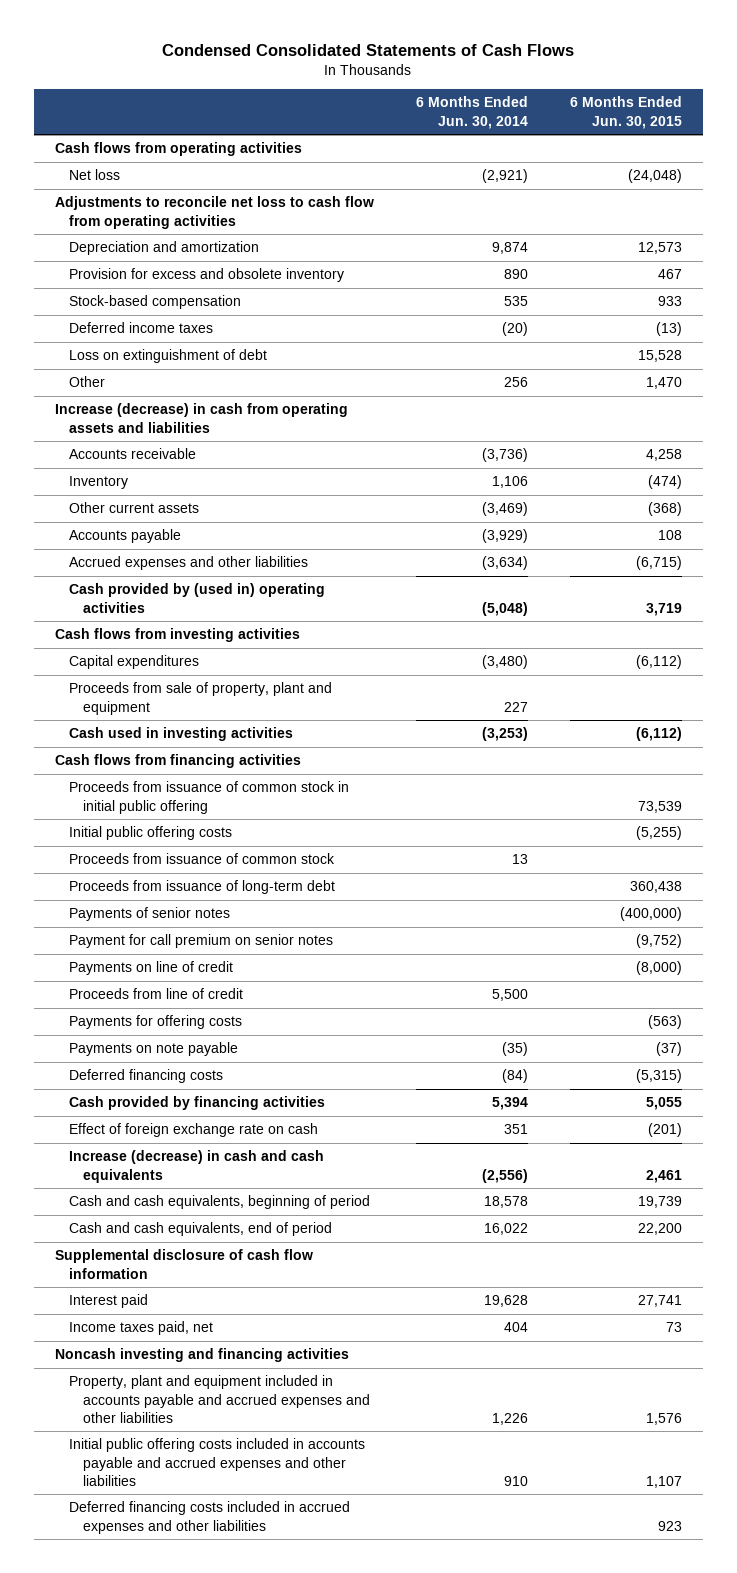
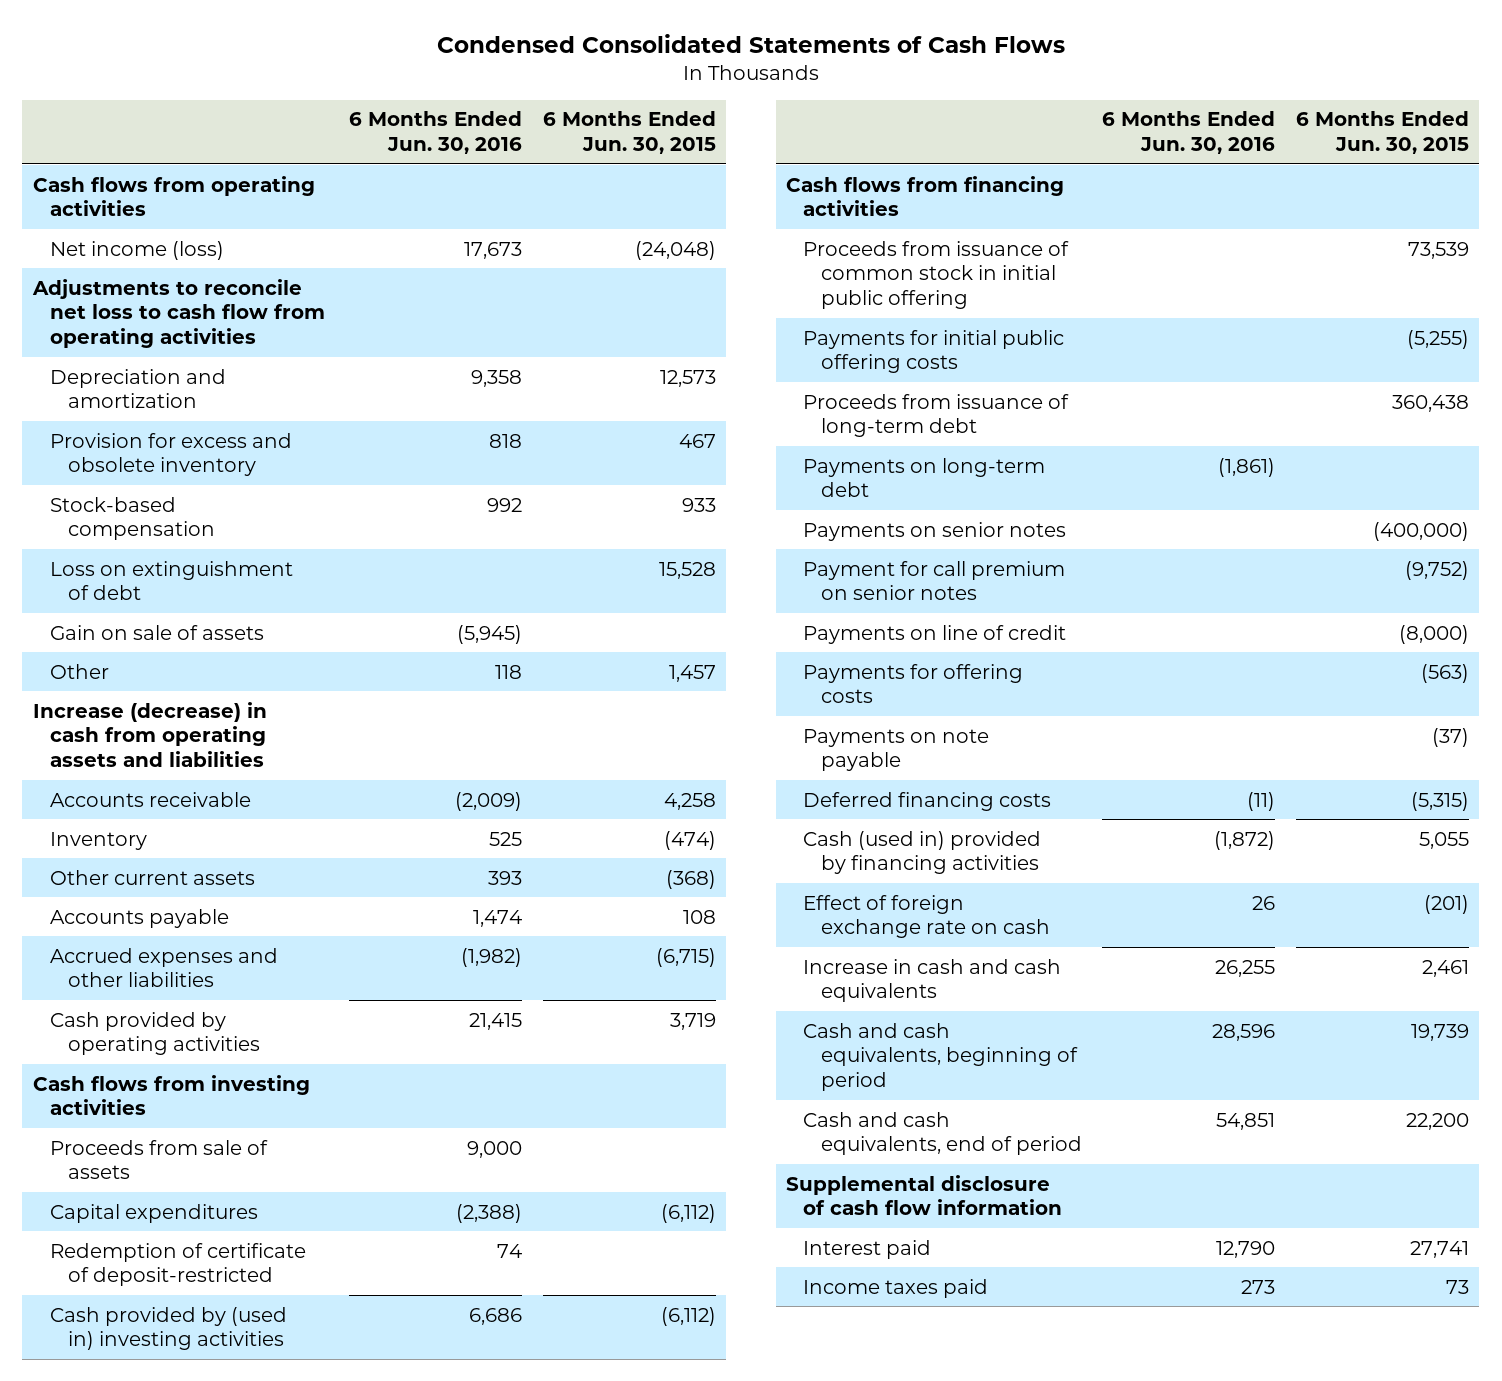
[415,96,528,129] 6 Months Ended Jun. 30, 2014 -> none
none -> [349,111,523,155] 6 Months Ended Jun. 30, 2016
[68,169,120,181] Net loss -> [50,240,225,260] Net income (loss)
[68,322,213,334] Deferred income taxes -> none
none -> [50,624,265,640] Gain on sale of assets
[646,377,683,390] 1,470 -> [668,664,716,682] 1,457
[68,583,325,613] Cash provided by (used in) operating activities -> [50,1011,260,1056] Cash provided by operating activities
none -> [50,1139,269,1180] Proceeds from sale of assets
[68,682,332,715] Proceeds from sale of property, plant and equipment -> none
none -> [50,1242,307,1287] Redemption of certificate of deposit-restricted
[68,727,293,742] Cash used in investing activities -> [50,1306,288,1351] Cash provided by (used in) investing activities
[68,853,335,865] Proceeds from issuance of common stock -> none
[68,826,232,841] Initial public offering costs -> [803,329,1065,374] Payments for initial public offering costs
none -> [803,457,1046,498] Payments on long-term debt
[68,907,230,922] Payments of senior notes -> [803,521,1067,541] Payments on senior notes
[68,988,243,1000] Proceeds from line of credit -> none
[68,1096,325,1111] Cash provided by financing activities -> [803,830,1042,875] Cash (used in) provided by financing activities
[68,1150,324,1183] Increase (decrease) in cash and cash equivalents -> [803,958,1062,1003] Increase in cash and cash equivalents
[54,1348,349,1363] Noncash investing and financing activities -> none
[68,1375,370,1423] Property, plant and equipment included in accounts payable and accrued expenses and other liabilities -> none
[68,1438,365,1486] Initial public offering costs included in accounts payable and accrued expenses and other liabilities -> none
[68,1501,350,1534] Deferred financing costs included in accrued expenses and other liabilities -> none
[68,1321,213,1336] Income taxes paid, net -> [803,1278,989,1298] Income taxes paid

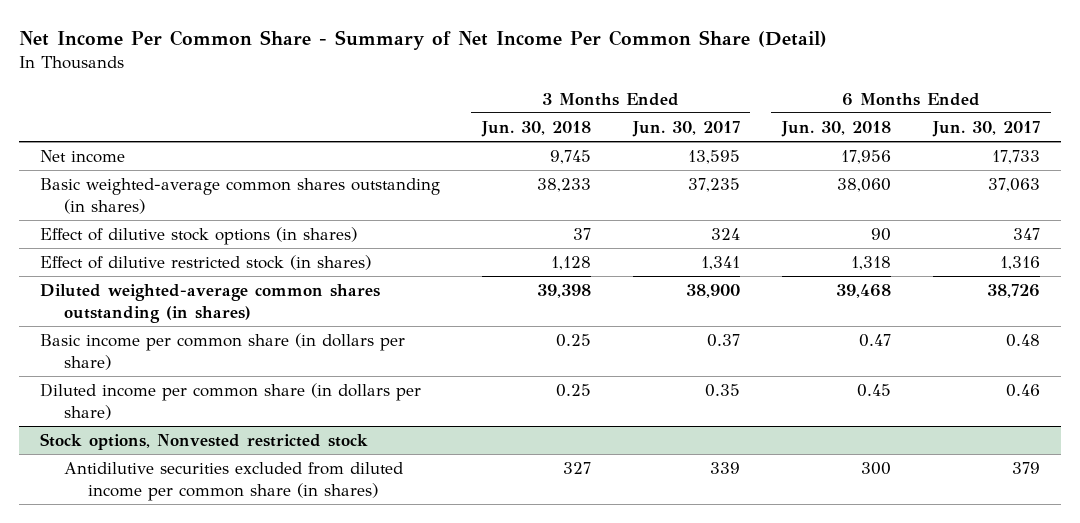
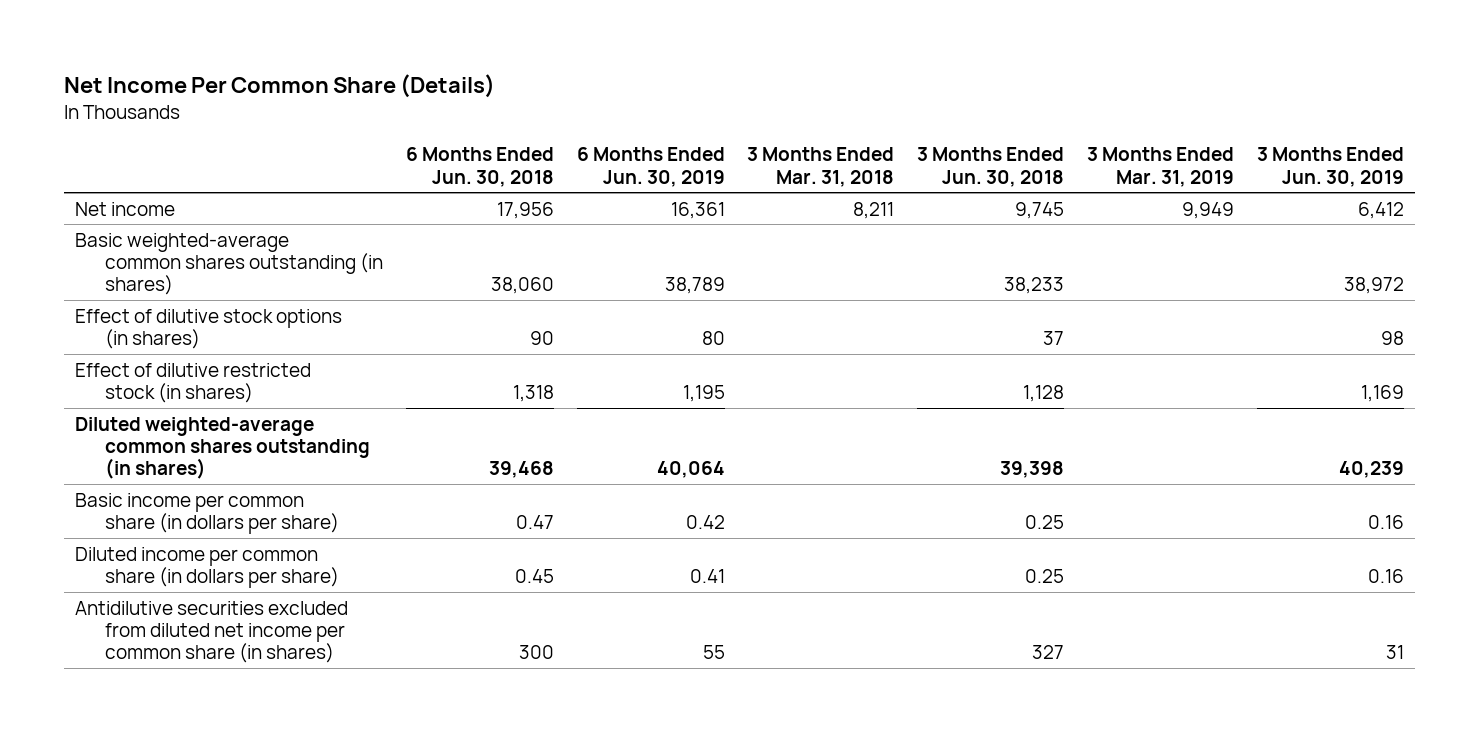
[18,29,827,50] Net Income Per Common Share - Summary of Net Income Per Common Share (Detail) -> [63,74,495,99] Net Income Per Common Share (Details)
[631,120,740,137] Jun. 30, 2017 -> none
[932,120,1041,137] Jun. 30, 2017 -> none
none -> [576,147,725,187] 6 Months Ended Jun. 30, 2019
none -> [747,147,895,187] 3 Months Ended Mar. 31, 2018
none -> [1086,147,1234,187] 3 Months Ended Mar. 31, 2019
none -> [1256,147,1404,187] 3 Months Ended Jun. 30, 2019
[39,432,368,450] Stock options, Nonvested restricted stock -> none
[63,461,403,501] Antidilutive securities excluded from diluted income per common share (in shares) -> [74,600,348,664] Antidilutive securities excluded from diluted net income per common share (in shares)

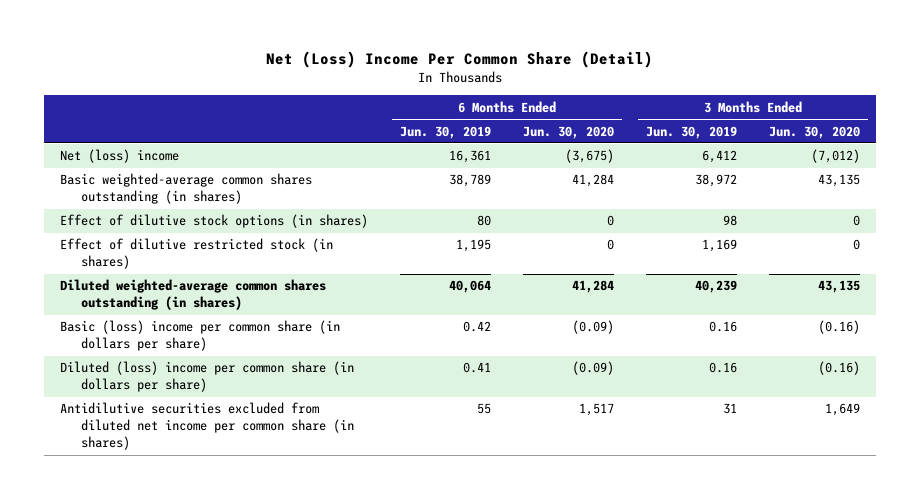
[63,74,495,99] Net Income Per Common Share (Details) -> [265,51,653,69] Net (Loss) Income Per Common Share (Detail)
[405,147,554,187] 6 Months Ended Jun. 30, 2018 -> none
[747,147,895,187] 3 Months Ended Mar. 31, 2018 -> none
[917,147,1065,187] 3 Months Ended Jun. 30, 2018 -> none
[1086,147,1234,187] 3 Months Ended Mar. 31, 2019 -> none
none -> [522,125,614,139] Jun. 30, 2020
none -> [768,125,860,139] Jun. 30, 2020
[74,201,175,216] Net income -> [60,149,180,164] Net (loss) income
[74,492,340,534] Basic income per common share (in dollars per share) -> [60,320,341,352] Basic (loss) income per common share (in dollars per share)
[74,546,340,588] Diluted income per common share (in dollars per share) -> [60,361,355,393] Diluted (loss) income per common share (in dollars per share)

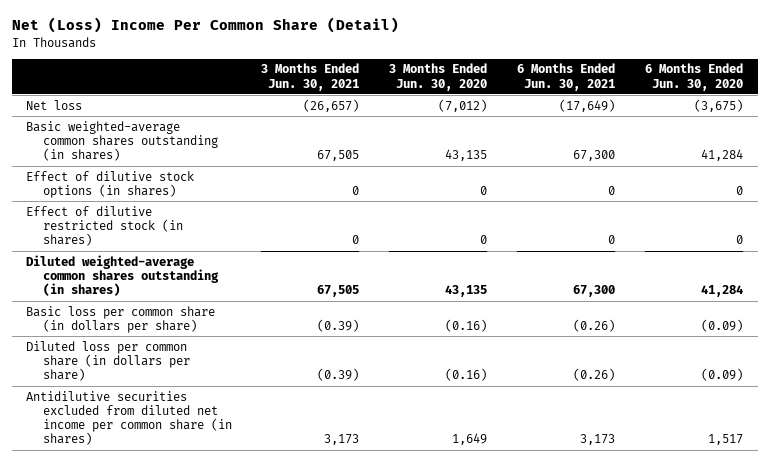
[399,125,491,139] Jun. 30, 2019 -> none
[645,125,737,139] Jun. 30, 2019 -> none
none -> [261,63,360,91] 3 Months Ended Jun. 30, 2021
none -> [517,63,616,91] 6 Months Ended Jun. 30, 2021
[60,149,180,164] Net (loss) income -> [26,99,83,110] Net loss
[60,320,341,352] Basic (loss) income per common share (in dollars per share) -> [26,305,216,334] Basic loss per common share (in dollars per share)
[60,361,355,393] Diluted (loss) income per common share (in dollars per share) -> [26,340,190,382] Diluted loss per common share (in dollars per share)

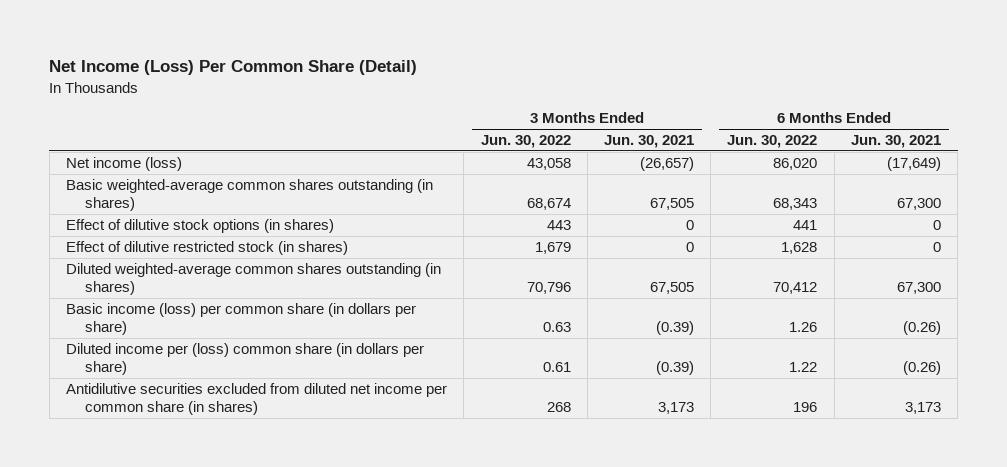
[11,17,399,34] Net (Loss) Income Per Common Share (Detail) -> [49,60,418,76] Net Income (Loss) Per Common Share (Detail)
[389,63,488,91] 3 Months Ended Jun. 30, 2020 -> none
[644,63,743,91] 6 Months Ended Jun. 30, 2020 -> none
none -> [480,135,571,149] Jun. 30, 2022
none -> [727,135,818,149] Jun. 30, 2022
[26,99,83,110] Net loss -> [66,156,183,171] Net income (loss)
[26,305,216,334] Basic loss per common share (in dollars per share) -> [66,302,417,335] Basic income (loss) per common share (in dollars per share)
[26,340,190,382] Diluted loss per common share (in dollars per share) -> [66,342,425,375] Diluted income per (loss) common share (in dollars per share)

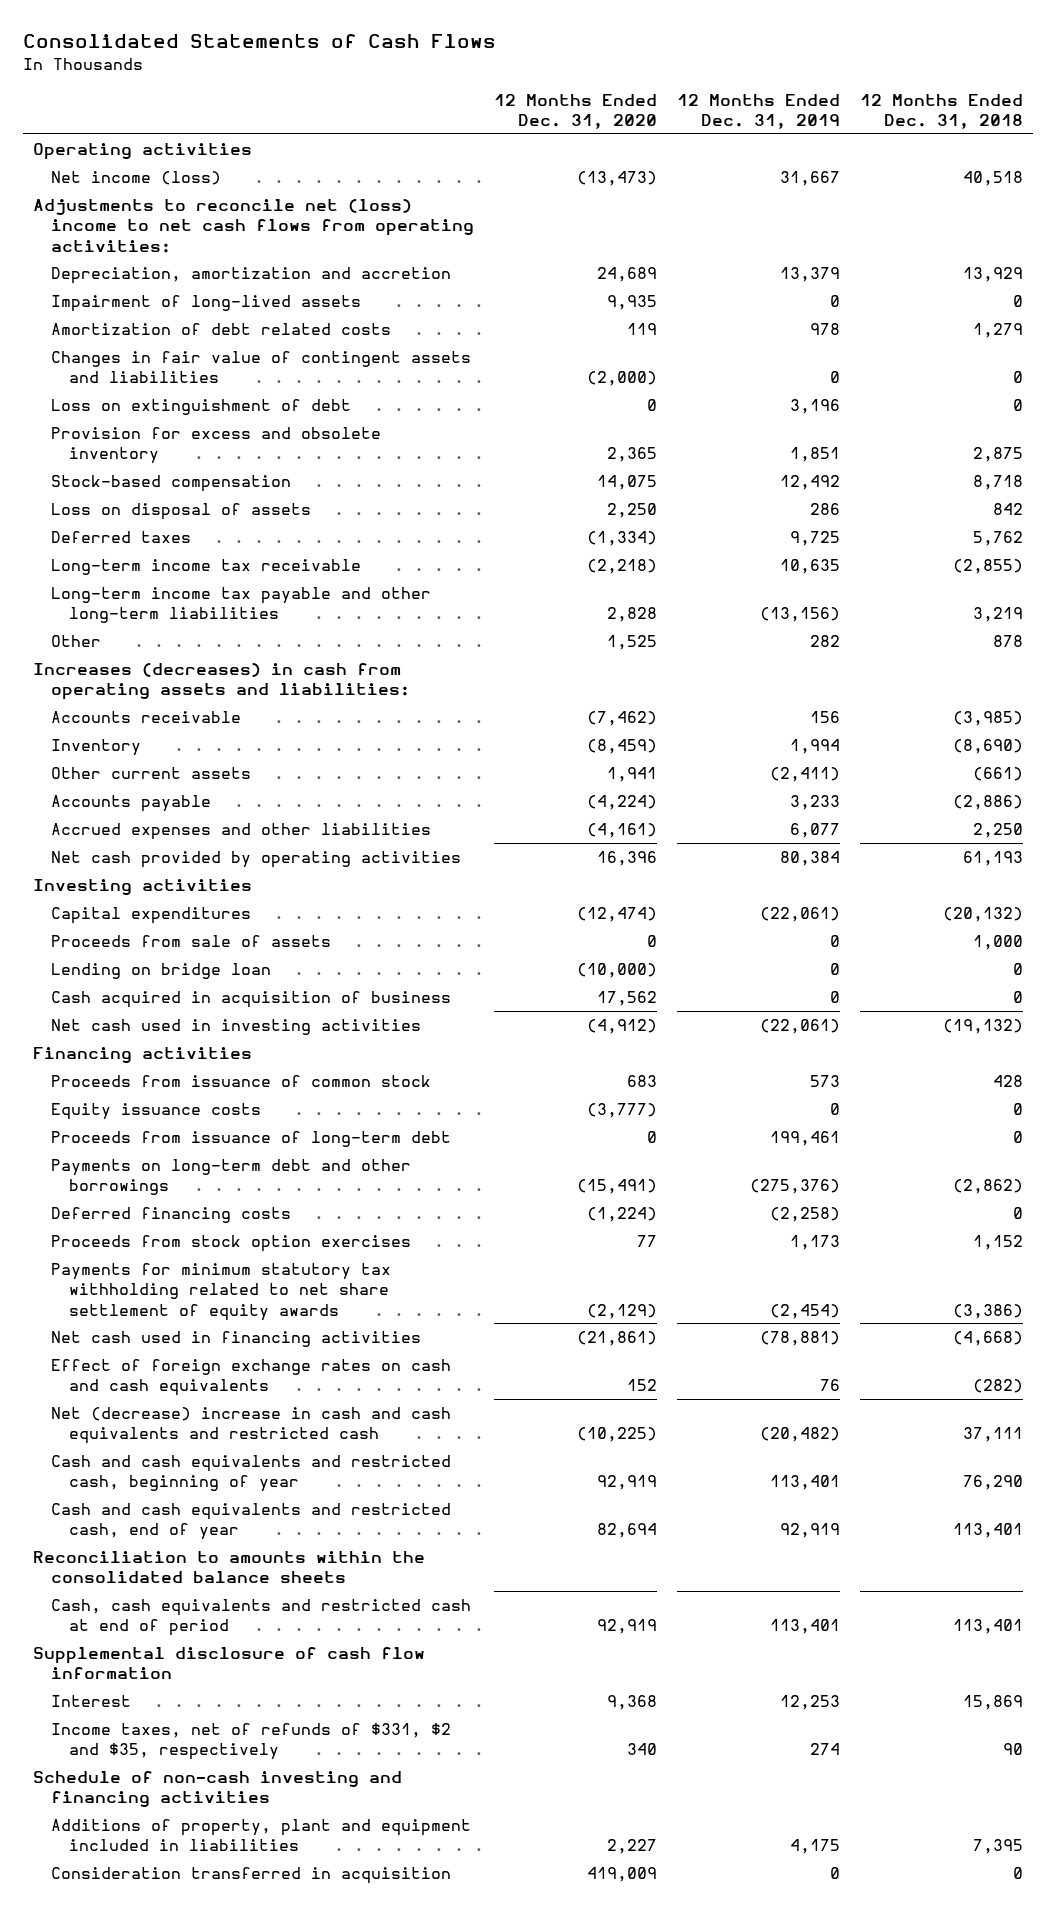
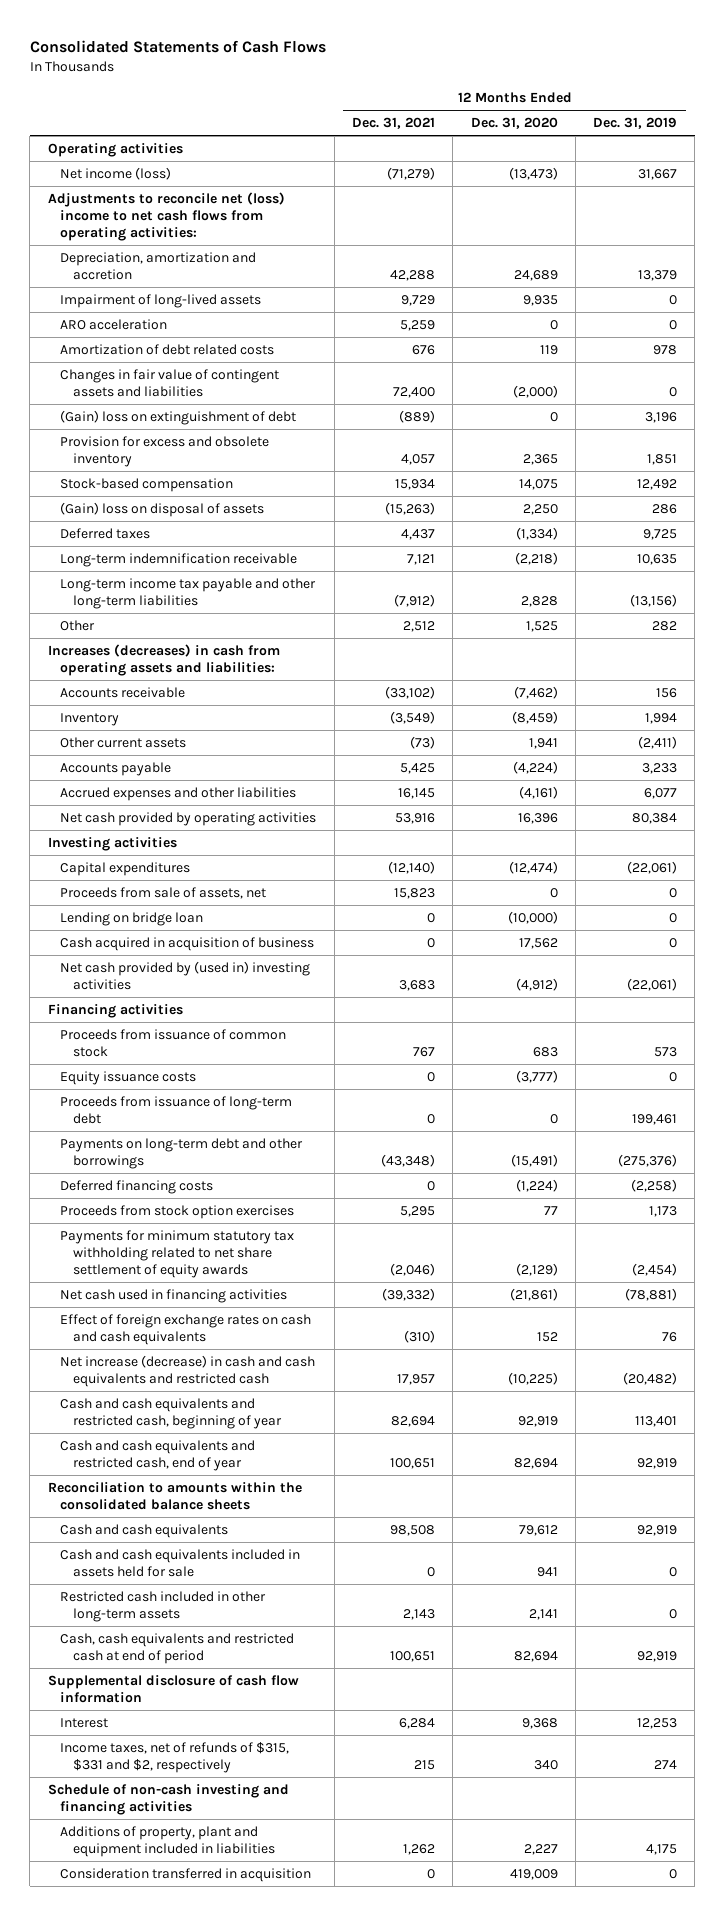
[859,93,1023,130] 12 Months Ended Dec. 31, 2018 -> none
none -> [351,117,435,130] Dec. 31, 2021
none -> [60,319,168,331] ARO acceleration
[51,398,352,415] Loss on extinguishment of debt -> [60,410,297,426] (Gain) loss on extinguishment of debt
[51,502,312,520] Loss on disposal of assets -> [60,502,265,518] (Gain) loss on disposal of assets
[51,558,362,575] Long-term income tax receivable -> [60,553,298,568] Long-term indemnification receivable
[51,934,332,947] Proceeds from sale of assets -> [60,887,267,900] Proceeds from sale of assets, net
[51,1018,422,1035] Net cash used in investing activities -> [60,961,311,991] Net cash provided by (used in) investing activities
[51,1406,452,1445] Net (decrease) increase in cash and cash equivalents and restricted cash -> [60,1355,316,1388] Net increase (decrease) in cash and cash equivalents and restricted cash
none -> [60,1524,229,1539] Cash and cash equivalents
none -> [60,1549,301,1578] Cash and cash equivalents included in assets held for sale
none -> [60,1591,267,1623] Restricted cash included in other long-term assets
[597,1619,658,1635] 92,919 -> [513,1651,558,1663] 82,694
[770,1619,841,1635] 113,401 -> [637,1651,678,1663] 92,919
[51,1722,452,1761] Income taxes, net of refunds of $331, $2 and $35, respectively -> [60,1742,290,1774] Income taxes, net of refunds of $315, $331 and $2, respectively

